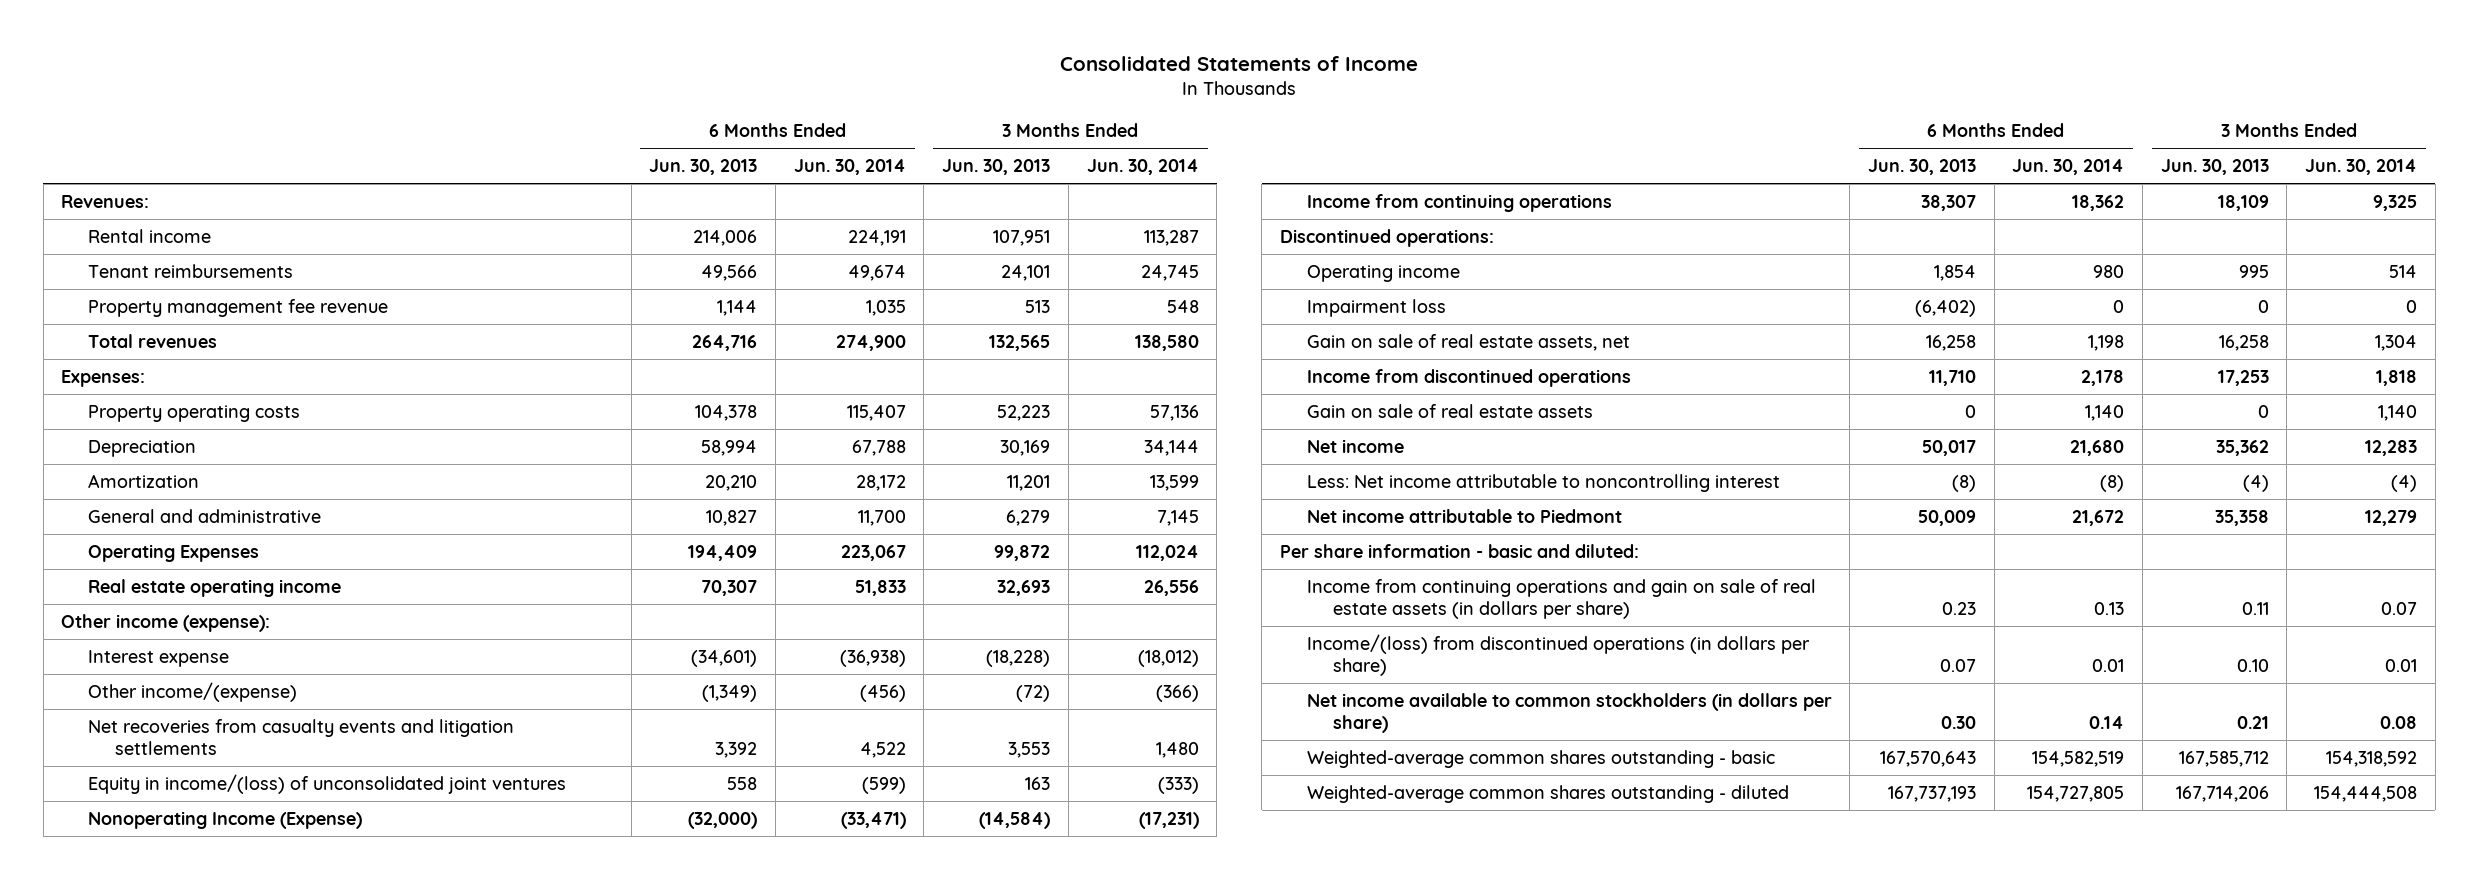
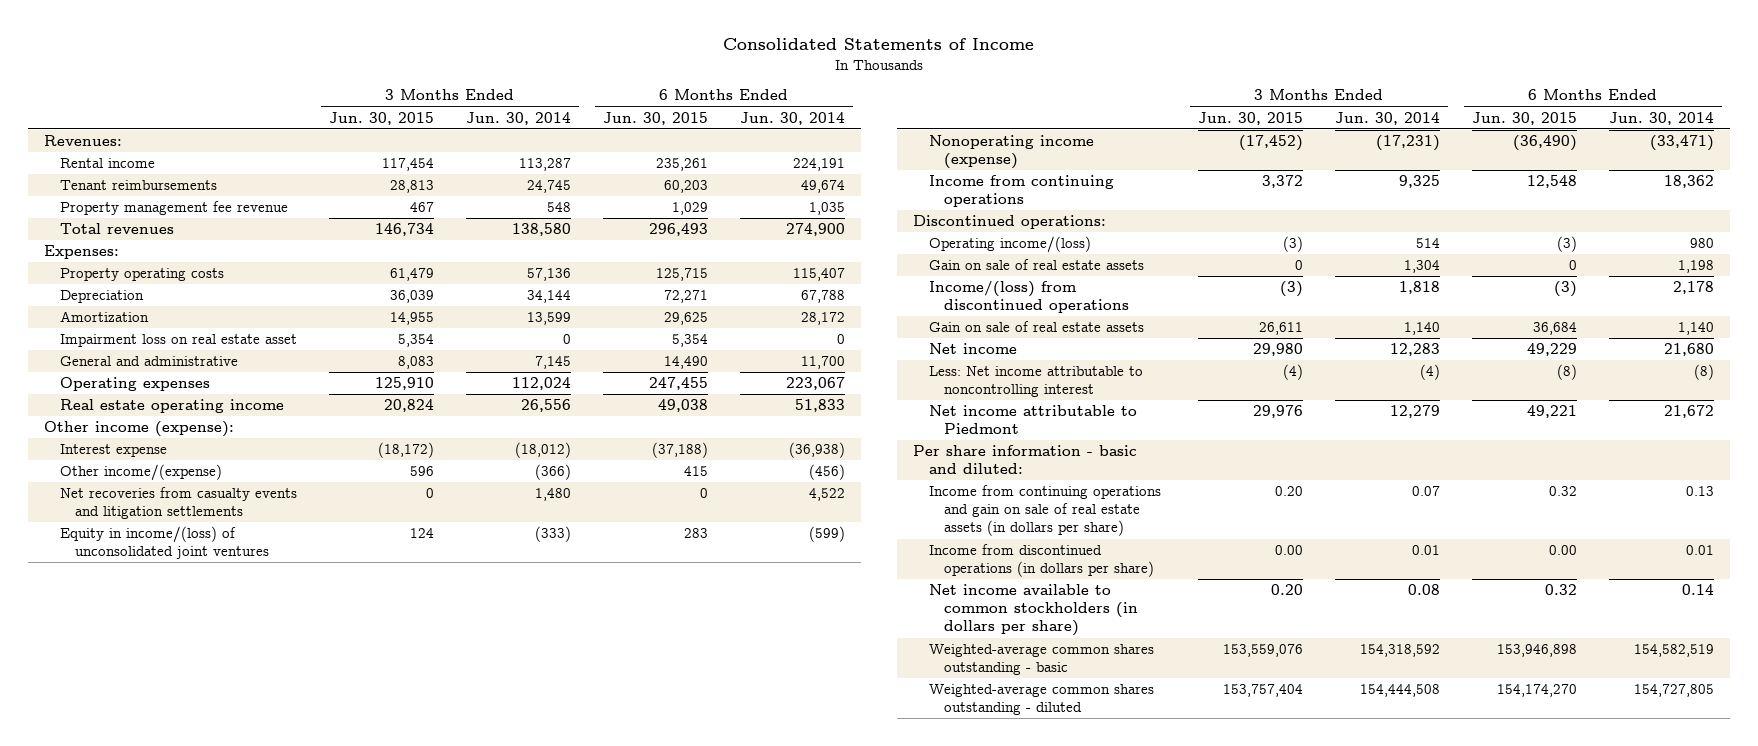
[649,158,758,175] Jun. 30, 2013 -> none
[942,158,1051,175] Jun. 30, 2013 -> none
none -> [328,111,434,125] Jun. 30, 2015
none -> [603,111,709,125] Jun. 30, 2015
none -> [59,334,297,348] Impairment loss on real estate asset
[87,543,259,562] Operating Expenses -> [59,377,210,392] Operating expenses
[87,810,362,829] Nonoperating Income (Expense) -> [928,135,1094,170] Nonoperating income (expense)
[1306,298,1446,317] Impairment loss -> none
[1306,264,1460,282] Operating income -> [928,236,1091,254] Operating income/(loss)
[1306,333,1630,351] Gain on sale of real estate assets, net -> [928,259,1144,271] Gain on sale of real estate assets
[1306,368,1631,387] Income from discontinued operations -> [928,281,1130,314] Income/(loss) from discontinued operations
[1306,633,1810,676] Income/(loss) from discontinued operations (in dollars per share) -> [928,544,1155,578] Income from discontinued operations (in dollars per share)

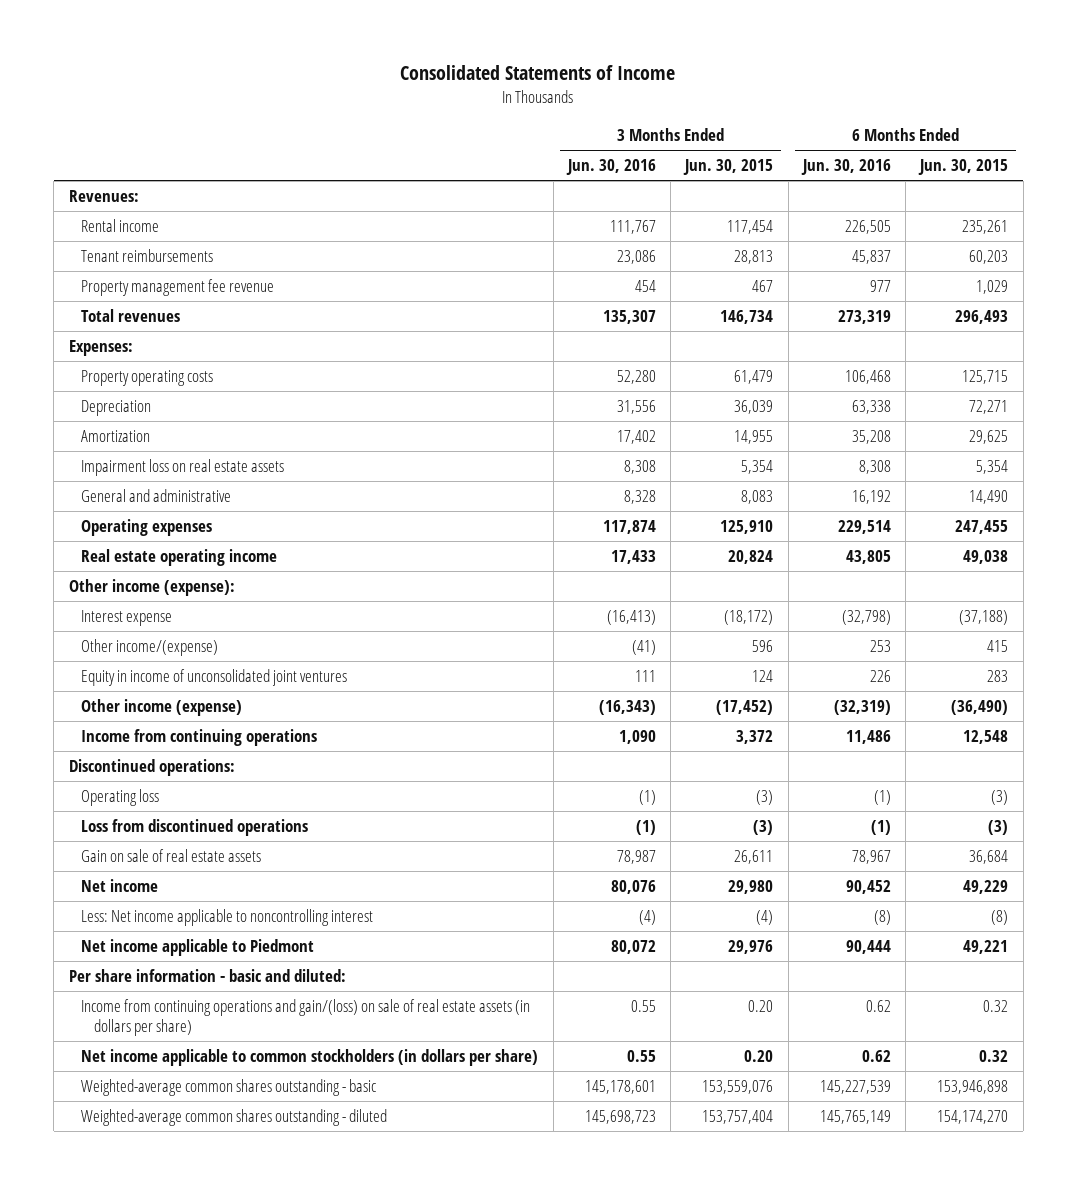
[465,111,571,125] Jun. 30, 2014 -> none
[740,111,846,125] Jun. 30, 2014 -> none
none -> [565,159,656,176] Jun. 30, 2016
none -> [800,159,891,176] Jun. 30, 2016
[59,334,297,348] Impairment loss on real estate asset -> [81,459,285,477] Impairment loss on real estate assets
[59,487,297,520] Net recoveries from casualty events and litigation settlements -> none
[59,526,270,560] Equity in income/(loss) of unconsolidated joint ventures -> [81,669,348,687] Equity in income of unconsolidated joint ventures
[928,135,1094,170] Nonoperating income (expense) -> [81,699,243,717] Other income (expense)
[928,259,1144,271] Gain on sale of real estate assets -> none
[928,236,1091,254] Operating income/(loss) -> [81,789,160,807] Operating loss
[928,281,1130,314] Income/(loss) from discontinued operations -> [81,819,309,837] Loss from discontinued operations
[928,366,1143,398] Less: Net income attributable to noncontrolling interest -> [81,909,374,927] Less: Net income applicable to noncontrolling interest
[928,405,1137,435] Net income attributable to Piedmont -> [81,939,315,957] Net income applicable to Piedmont
[928,544,1155,578] Income from discontinued operations (in dollars per share) -> none
[928,485,1161,537] Income from continuing operations and gain on sale of real estate assets (in dollars per share) -> [81,999,531,1037] Income from continuing operations and gain/(loss) on sale of real estate assets (in dollars per share)
[928,584,1139,637] Net income available to common stockholders (in dollars per share) -> [81,1049,539,1067] Net income applicable to common stockholders (in dollars per share)

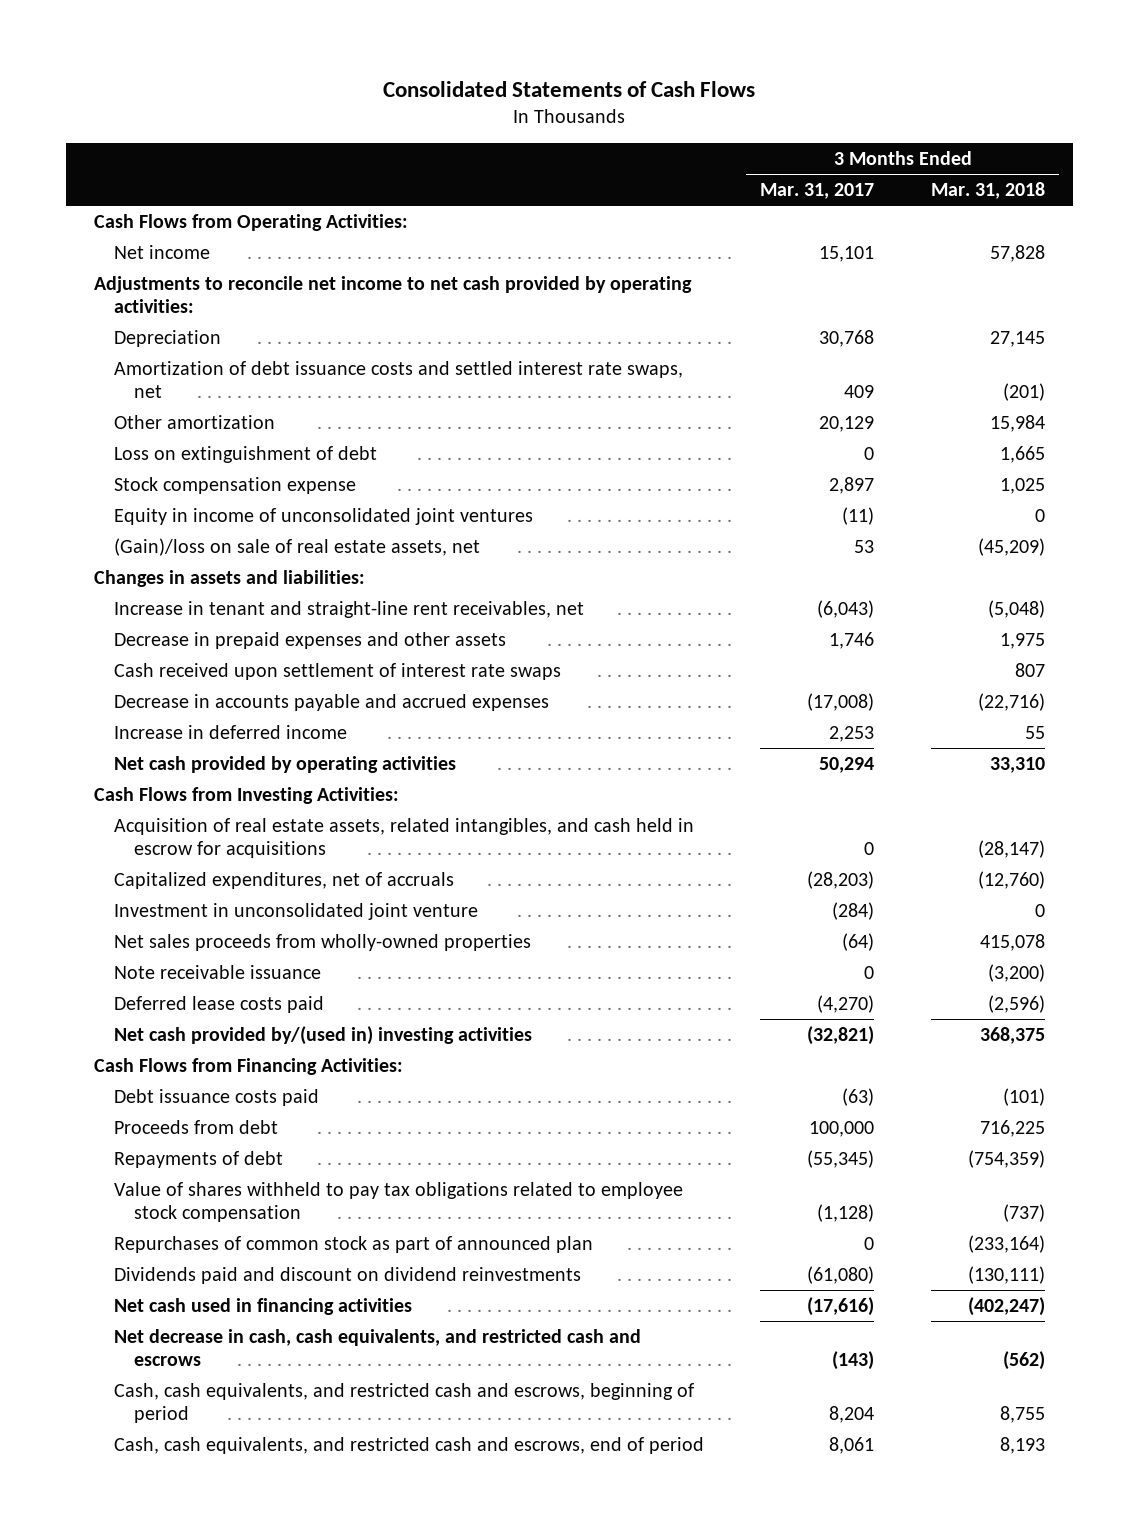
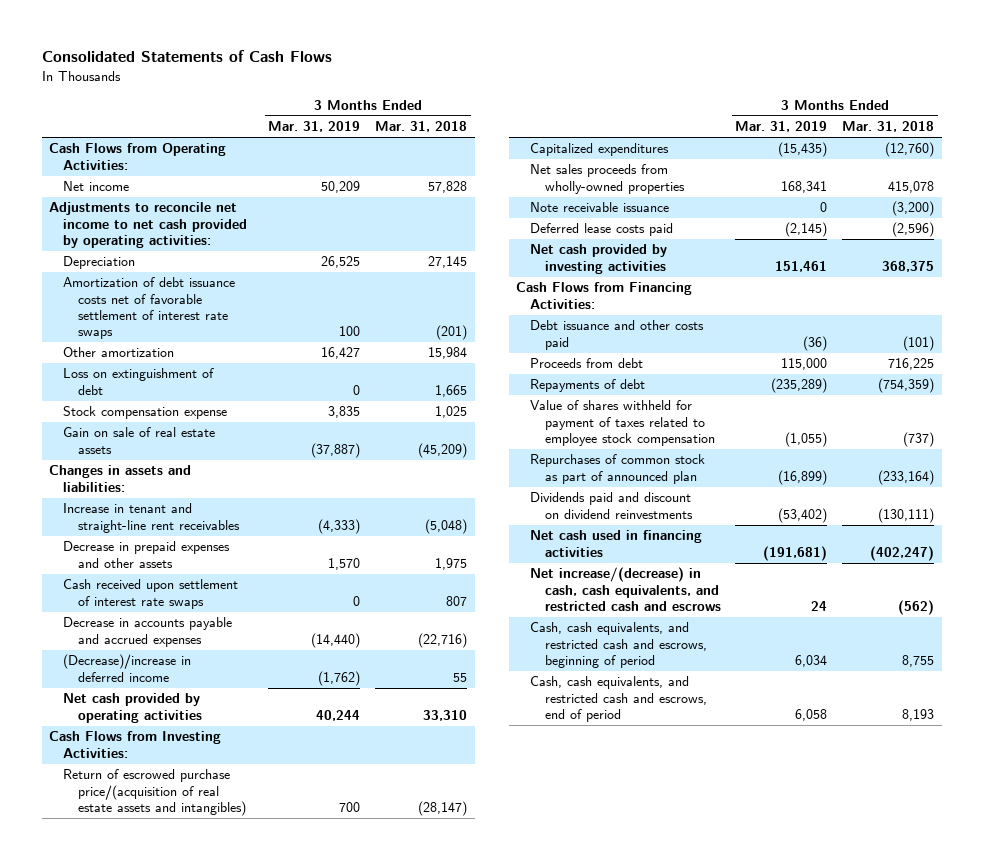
[760,182,875,199] Mar. 31, 2017 -> none
none -> [268,121,361,133] Mar. 31, 2019
[114,360,684,398] Amortization of debt issuance costs and settled interest rate swaps, net -> [63,277,236,340] Amortization of debt issuance costs net of favorable settlement of interest rate swaps
[114,507,534,525] Equity in income of unconsolidated joint ventures -> none
[114,537,481,556] (Gain)/loss on sale of real estate assets, net -> [63,427,216,454] Gain on sale of real estate assets
[114,600,585,618] Increase in tenant and straight-line rent receivables, net -> [63,503,240,533] Increase in tenant and straight-line rent receivables
[114,724,348,739] Increase in deferred income -> [63,654,192,682] (Decrease)/increase in deferred income
[114,902,479,920] Investment in unconsolidated joint venture -> none
[114,817,695,858] Acquisition of real estate assets, related intangibles, and cash held in escrow for acquisitions -> [63,769,246,817] Return of escrowed purchase price/(acquisition of real estate assets and intangibles)
[114,871,455,889] Capitalized expenditures, net of accruals -> [530,143,670,157] Capitalized expenditures
[114,1025,533,1045] Net cash provided by/(used in) investing activities -> [530,244,668,274] Net cash provided by investing activities
[114,1088,320,1106] Debt issuance costs paid -> [530,320,705,350] Debt issuance and other costs paid
[114,1181,684,1222] Value of shares withheld to pay tax obligations related to employee stock compensation -> [530,400,715,447] Value of shares withheld for payment of taxes related to employee stock compensation
[114,1328,642,1366] Net decrease in cash, cash equivalents, and restricted cash and escrows -> [530,567,721,612] Net increase/(decrease) in cash, cash equivalents, and restricted cash and escrows

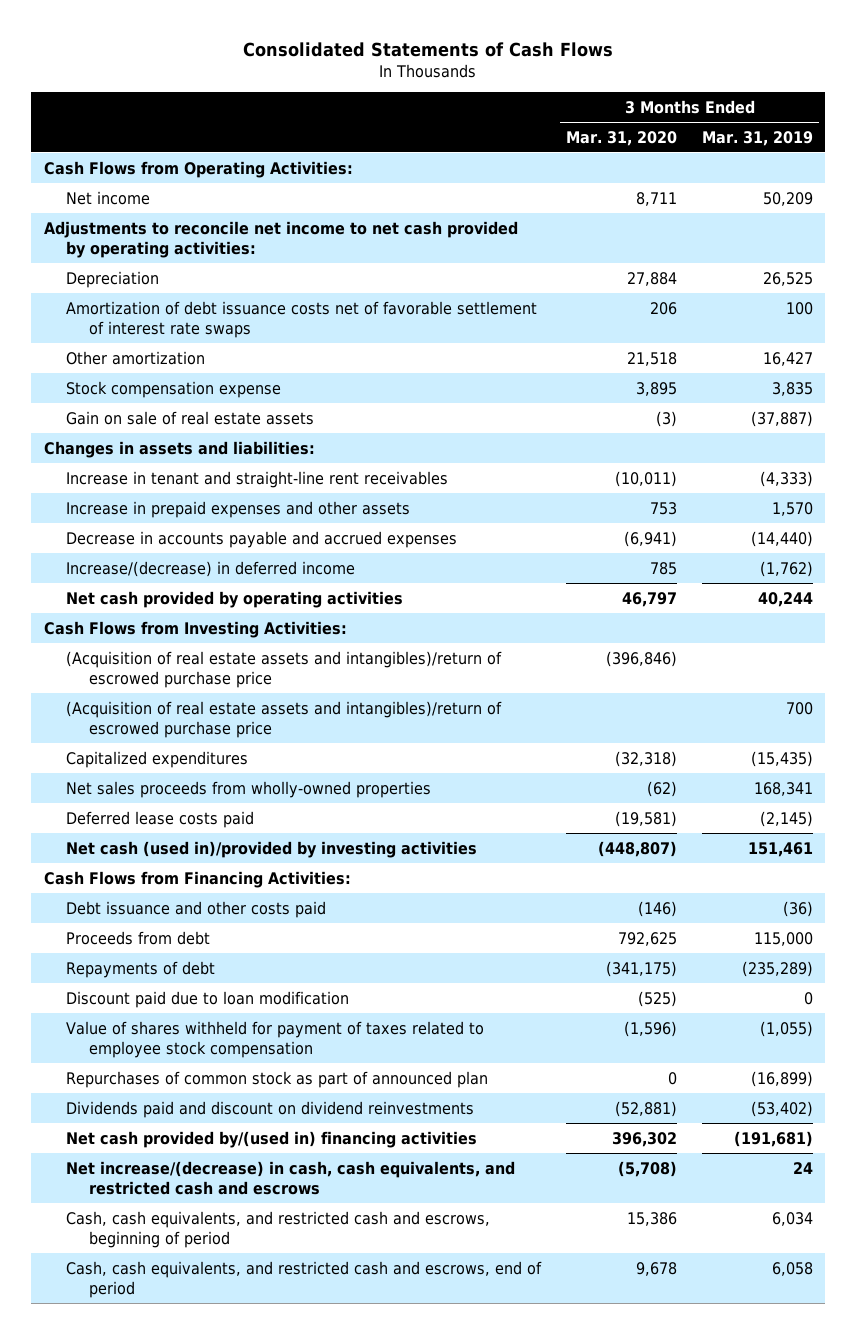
[375,121,468,133] Mar. 31, 2018 -> none
none -> [566,130,678,146] Mar. 31, 2020
[63,368,215,395] Loss on extinguishment of debt -> none
[63,579,239,609] Cash received upon settlement of interest rate swaps -> none
[63,541,231,568] Decrease in prepaid expenses and other assets -> [66,500,411,518] Increase in prepaid expenses and other assets
[63,654,192,682] (Decrease)/increase in deferred income -> [66,560,356,577] Increase/(decrease) in deferred income
none -> [66,650,503,688] (Acquisition of real estate assets and intangibles)/return of escrowed purchase price
[63,769,246,817] Return of escrowed purchase price/(acquisition of real estate assets and intangibles) -> [66,700,503,738] (Acquisition of real estate assets and intangibles)/return of escrowed purchase price
[530,202,670,213] Note receivable issuance -> none
[530,244,668,274] Net cash provided by investing activities -> [66,840,478,858] Net cash (used in)/provided by investing activities
none -> [66,990,350,1008] Discount paid due to loan modification
[530,530,703,557] Net cash used in financing activities -> [66,1130,478,1148] Net cash provided by/(used in) financing activities

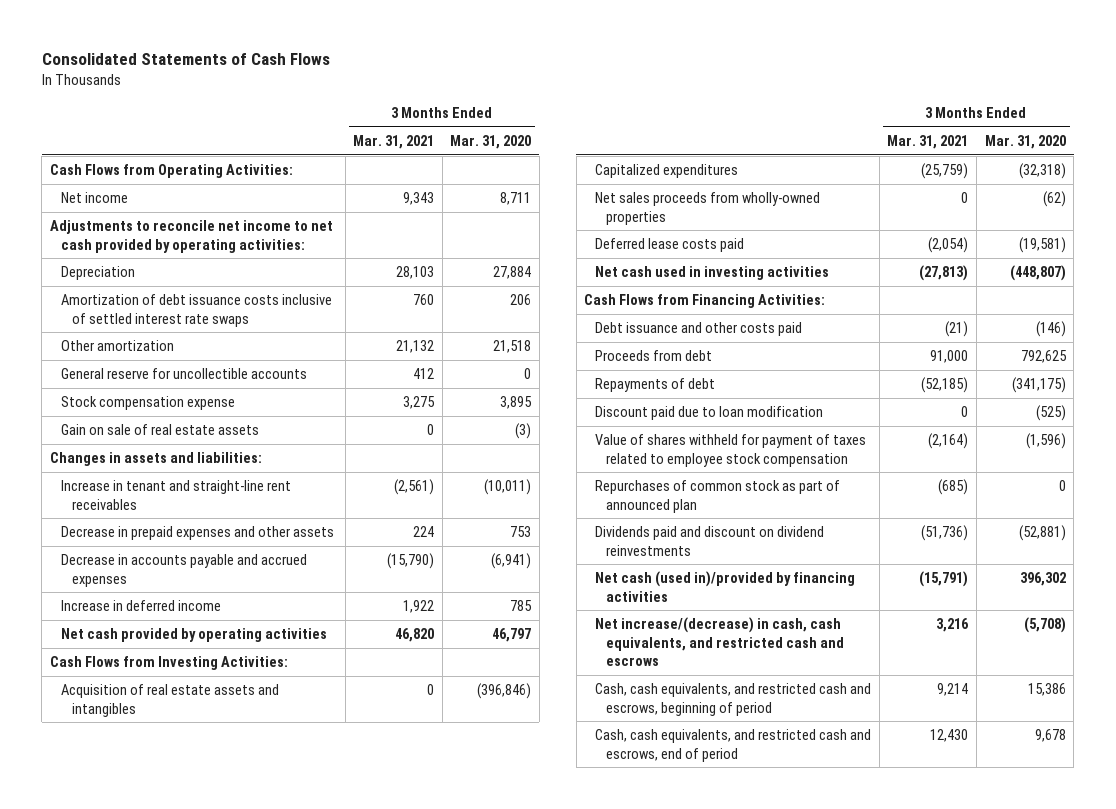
[701,130,813,146] Mar. 31, 2019 -> none
none -> [353,135,435,150] Mar. 31, 2021
[66,300,538,338] Amortization of debt issuance costs net of favorable settlement of interest rate swaps -> [61,294,333,327] Amortization of debt issuance costs inclusive of settled interest rate swaps
none -> [61,368,308,380] General reserve for uncollectible accounts
[66,500,411,518] Increase in prepaid expenses and other assets -> [61,526,335,541] Decrease in prepaid expenses and other assets
[66,560,356,577] Increase/(decrease) in deferred income -> [61,600,222,612] Increase in deferred income
[66,700,503,738] (Acquisition of real estate assets and intangibles)/return of escrowed purchase price -> none
[66,650,503,688] (Acquisition of real estate assets and intangibles)/return of escrowed purchase price -> [61,684,280,717] Acquisition of real estate assets and intangibles
[66,840,478,858] Net cash (used in)/provided by investing activities -> [595,266,830,281] Net cash used in investing activities
[66,1130,478,1148] Net cash provided by/(used in) financing activities -> [595,571,856,602] Net cash (used in)/provided by financing activities

